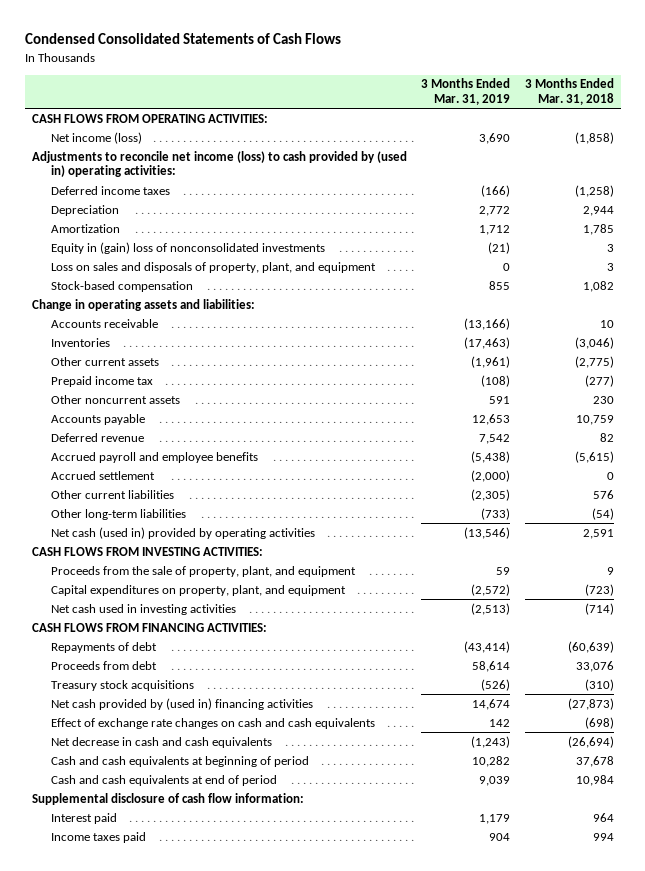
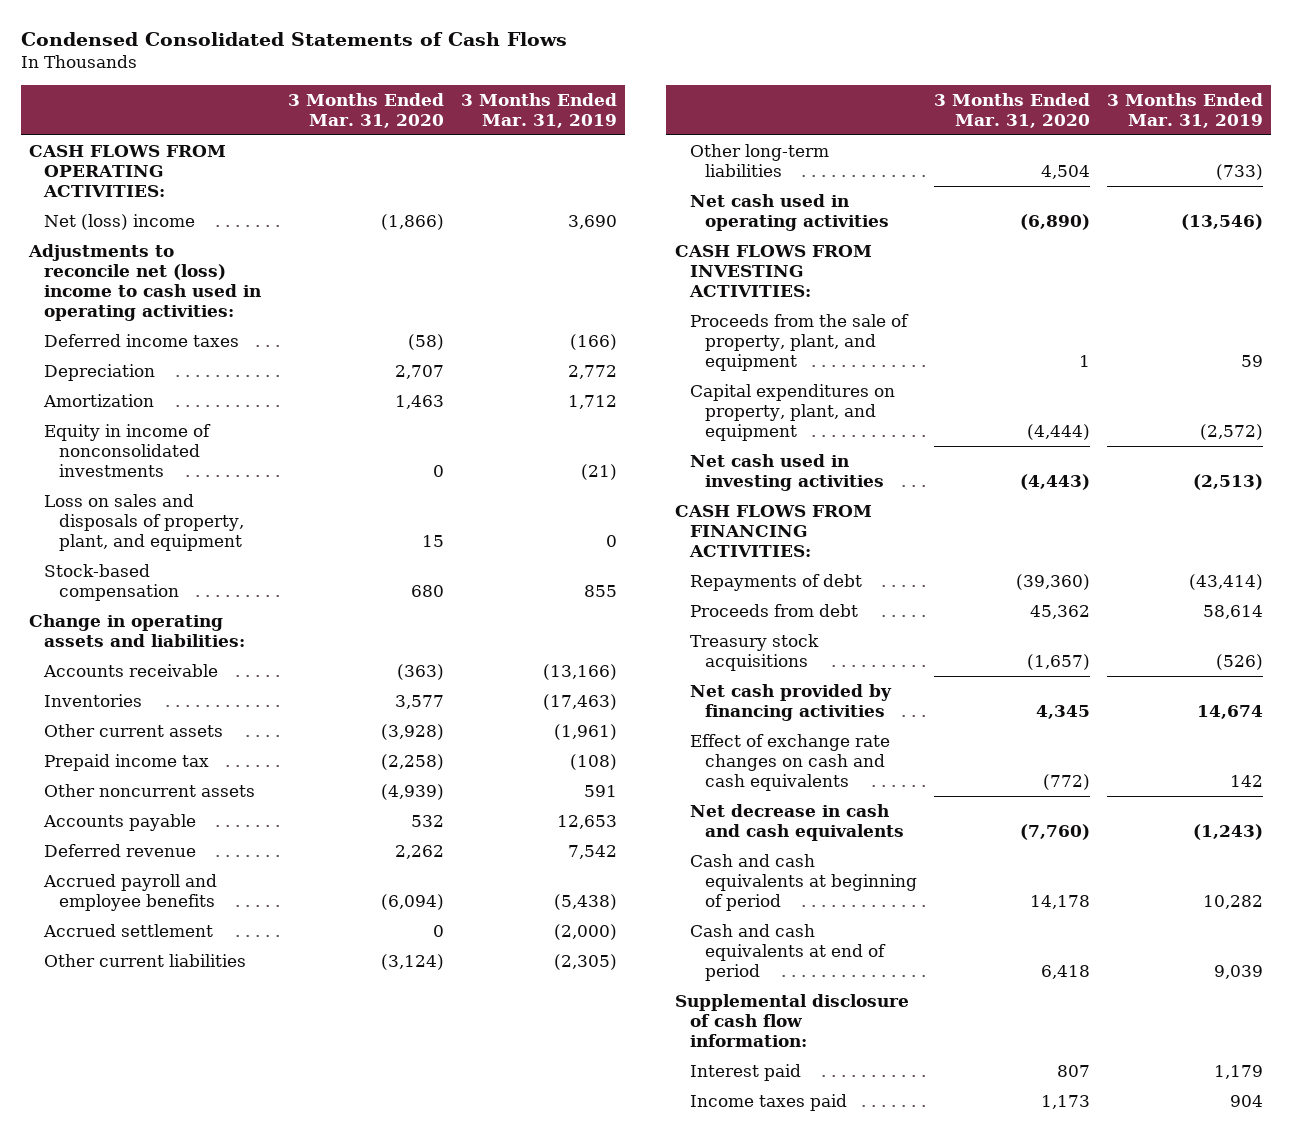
[524,78,614,105] 3 Months Ended Mar. 31, 2018 -> none
none -> [288,92,445,128] 3 Months Ended Mar. 31, 2020
[51,131,143,144] Net income (loss) -> [44,213,196,230] Net (loss) income
[31,150,407,178] Adjustments to reconcile net income (loss) to cash provided by (used in) operating activities: -> [27,243,262,321] Adjustments to reconcile net (loss) income to cash used in operating activities:
[51,241,326,254] Equity in (gain) loss of nonconsolidated investments -> [44,423,212,477] Equity in income of nonconsolidated investments
[51,526,316,539] Net cash (used in) provided by operating activities -> [689,193,890,231] Net cash used in operating activities
[51,697,314,710] Net cash provided by (used in) financing activities -> [689,683,892,721] Net cash provided by financing activities

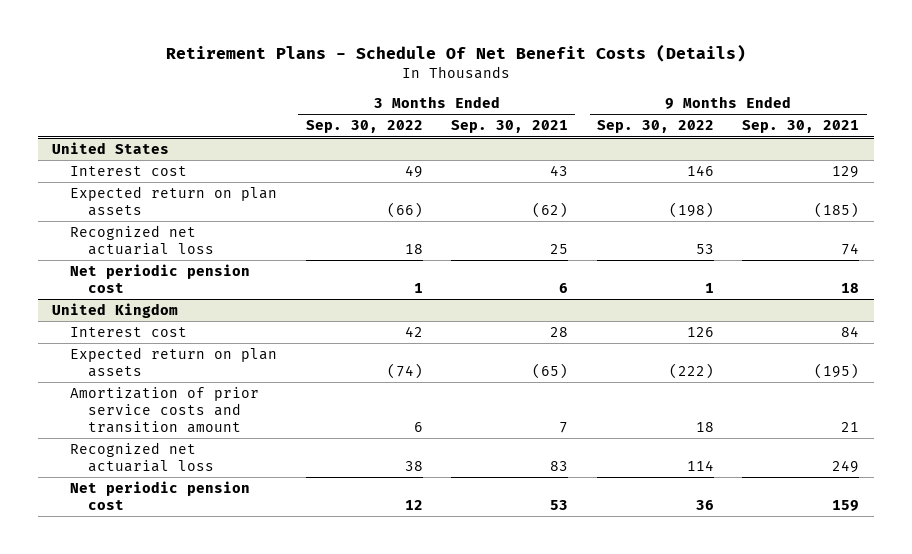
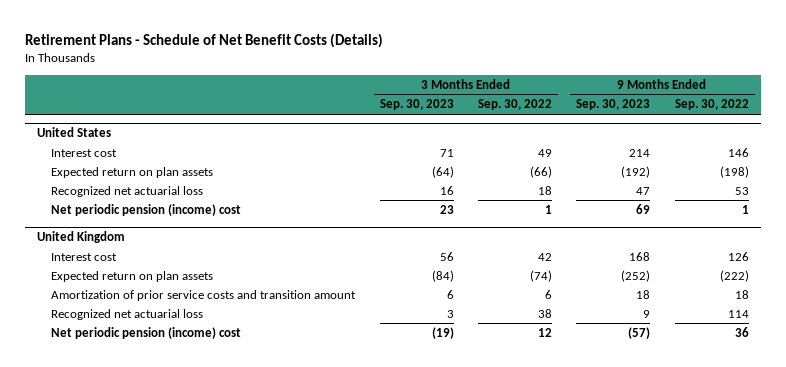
[165,44,746,63] Retirement Plans - Schedule Of Net Benefit Costs (Details) -> [25,33,384,49] Retirement Plans - Schedule of Net Benefit Costs (Details)
[451,120,569,134] Sep. 30, 2021 -> none
[742,120,860,134] Sep. 30, 2021 -> none
none -> [379,99,454,111] Sep. 30, 2023
none -> [576,99,651,111] Sep. 30, 2023
[70,263,251,293] Net periodic pension cost -> [51,203,242,216] Net periodic pension (income) cost
[70,480,251,510] Net periodic pension cost -> [51,326,242,339] Net periodic pension (income) cost

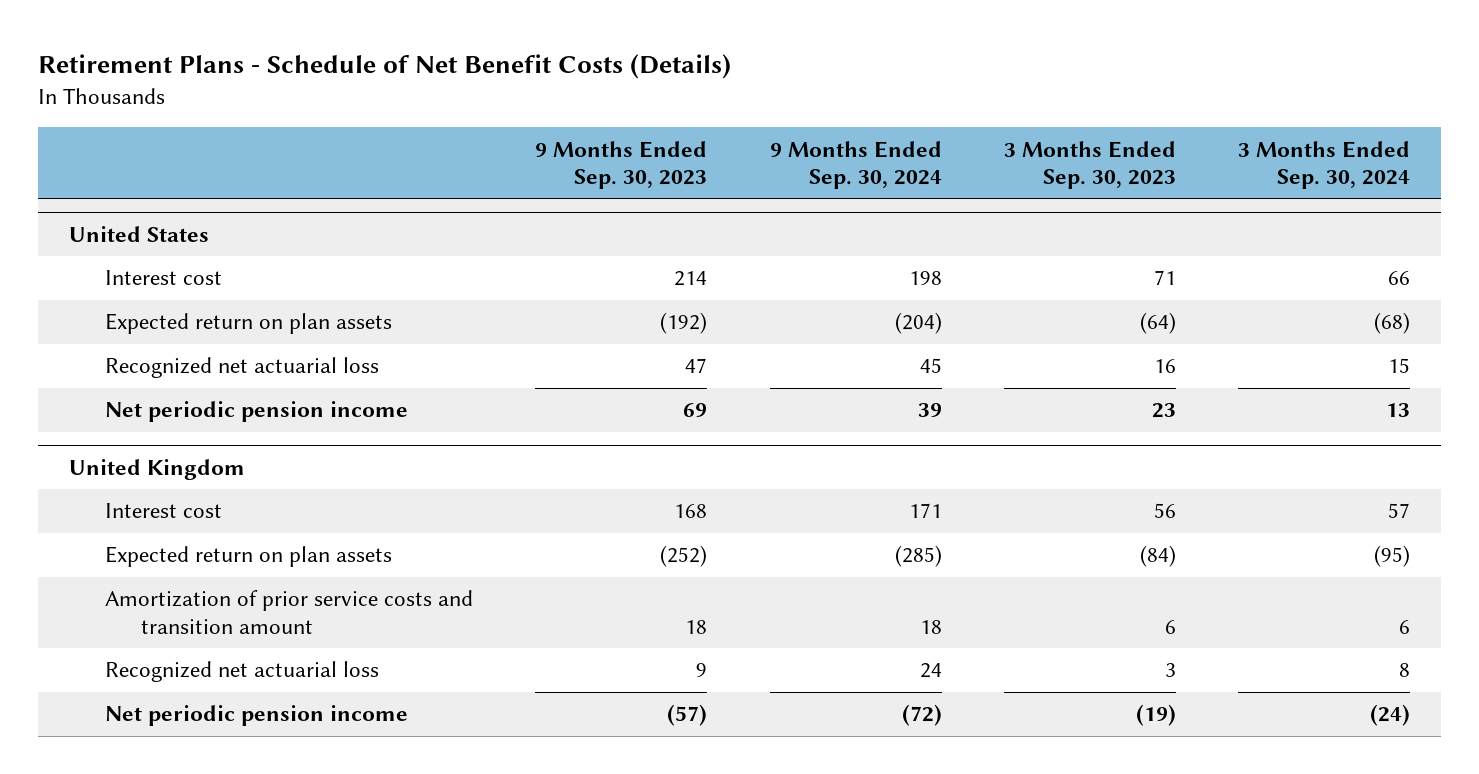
[477,99,552,111] Sep. 30, 2022 -> none
[674,99,749,111] Sep. 30, 2022 -> none
none -> [769,140,942,190] 9 Months Ended Sep. 30, 2024
none -> [1238,140,1411,190] 3 Months Ended Sep. 30, 2024
[51,203,242,216] Net periodic pension (income) cost -> [105,401,409,423] Net periodic pension income
[51,326,242,339] Net periodic pension (income) cost -> [105,705,409,727] Net periodic pension income

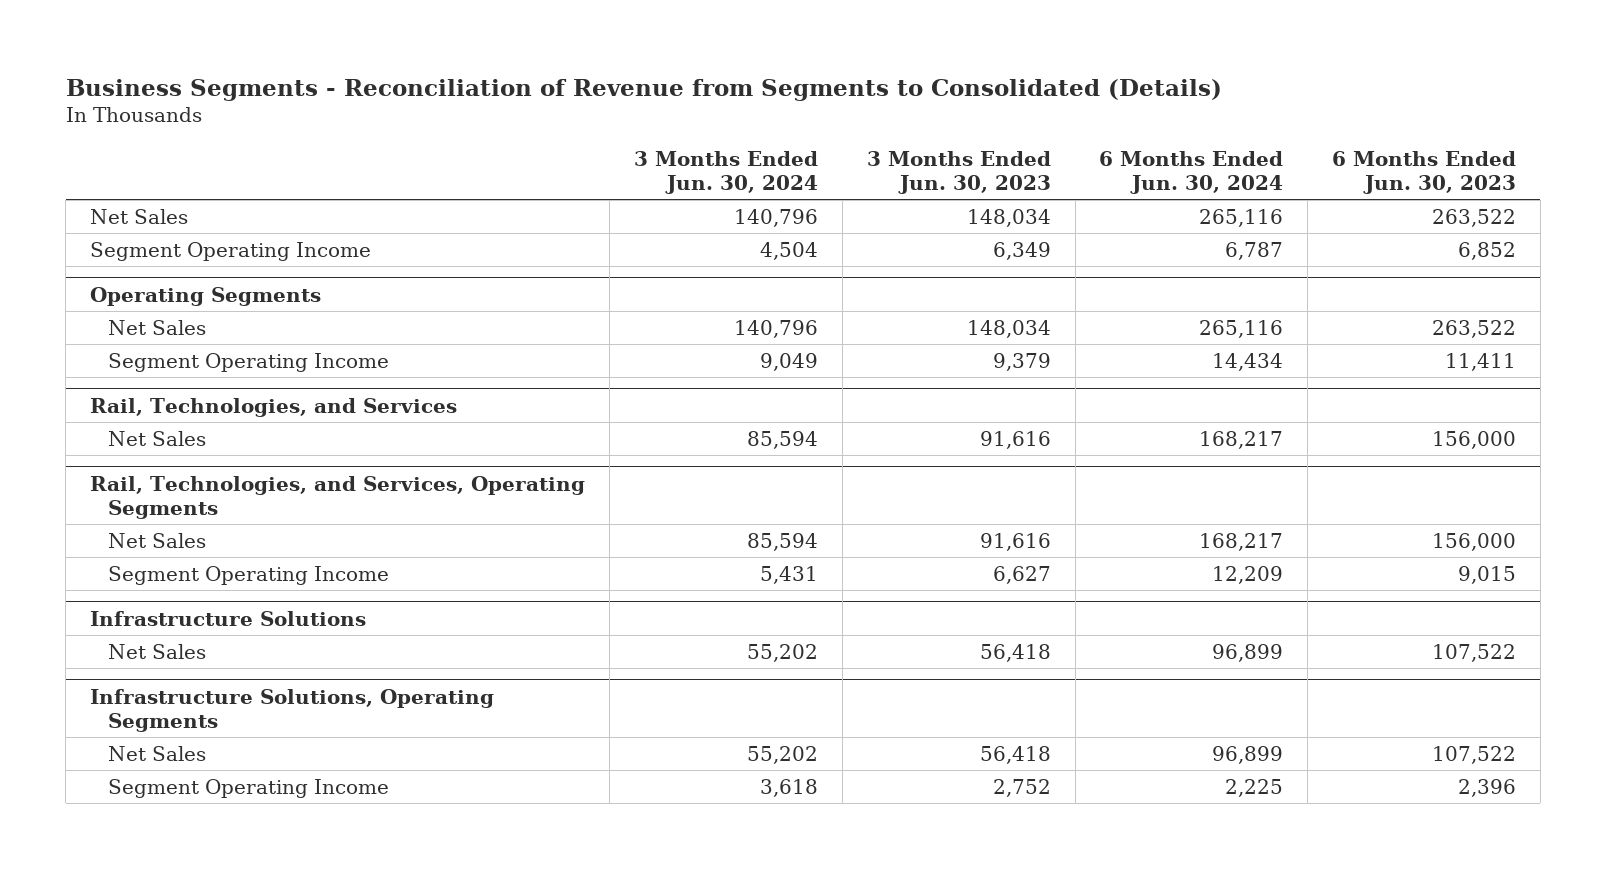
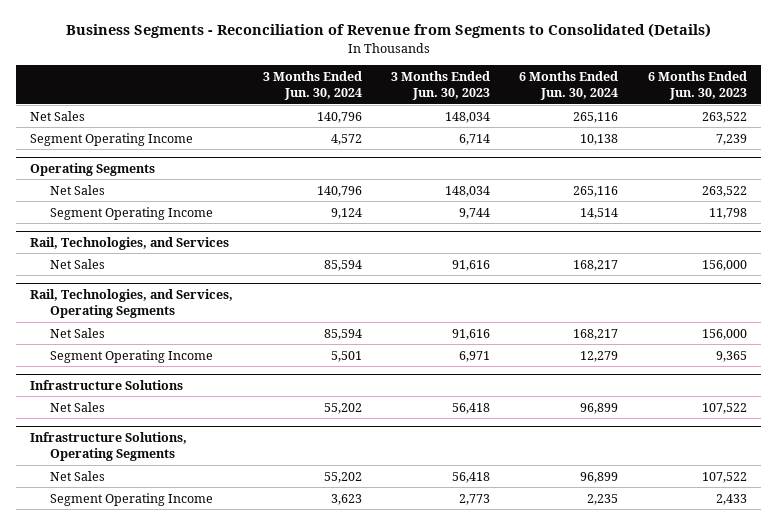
[759,241,818,260] 4,504 -> [330,133,362,145] 4,572
[992,241,1051,260] 6,349 -> [459,133,491,145] 6,714
[1225,241,1284,260] 6,787 -> [580,133,619,145] 10,138
[1458,241,1517,260] 6,852 -> [715,133,747,145] 7,239
[759,352,818,371] 9,049 -> [330,207,362,219] 9,124
[992,352,1051,371] 9,379 -> [459,207,491,219] 9,744
[1212,352,1284,371] 14,434 -> [580,207,619,219] 14,514
[1445,352,1517,371] 11,411 -> [708,207,747,219] 11,798
[759,565,818,584] 5,431 -> [330,350,362,362] 5,501
[992,565,1051,584] 6,627 -> [459,350,491,362] 6,971
[1212,565,1284,584] 12,209 -> [580,350,619,362] 12,279
[1458,565,1517,584] 9,015 -> [715,350,747,362] 9,365
[759,778,818,797] 3,618 -> [330,493,362,505] 3,623
[992,778,1051,797] 2,752 -> [459,493,491,505] 2,773
[1225,778,1284,797] 2,225 -> [587,493,619,505] 2,235
[1458,778,1517,797] 2,396 -> [715,493,747,505] 2,433

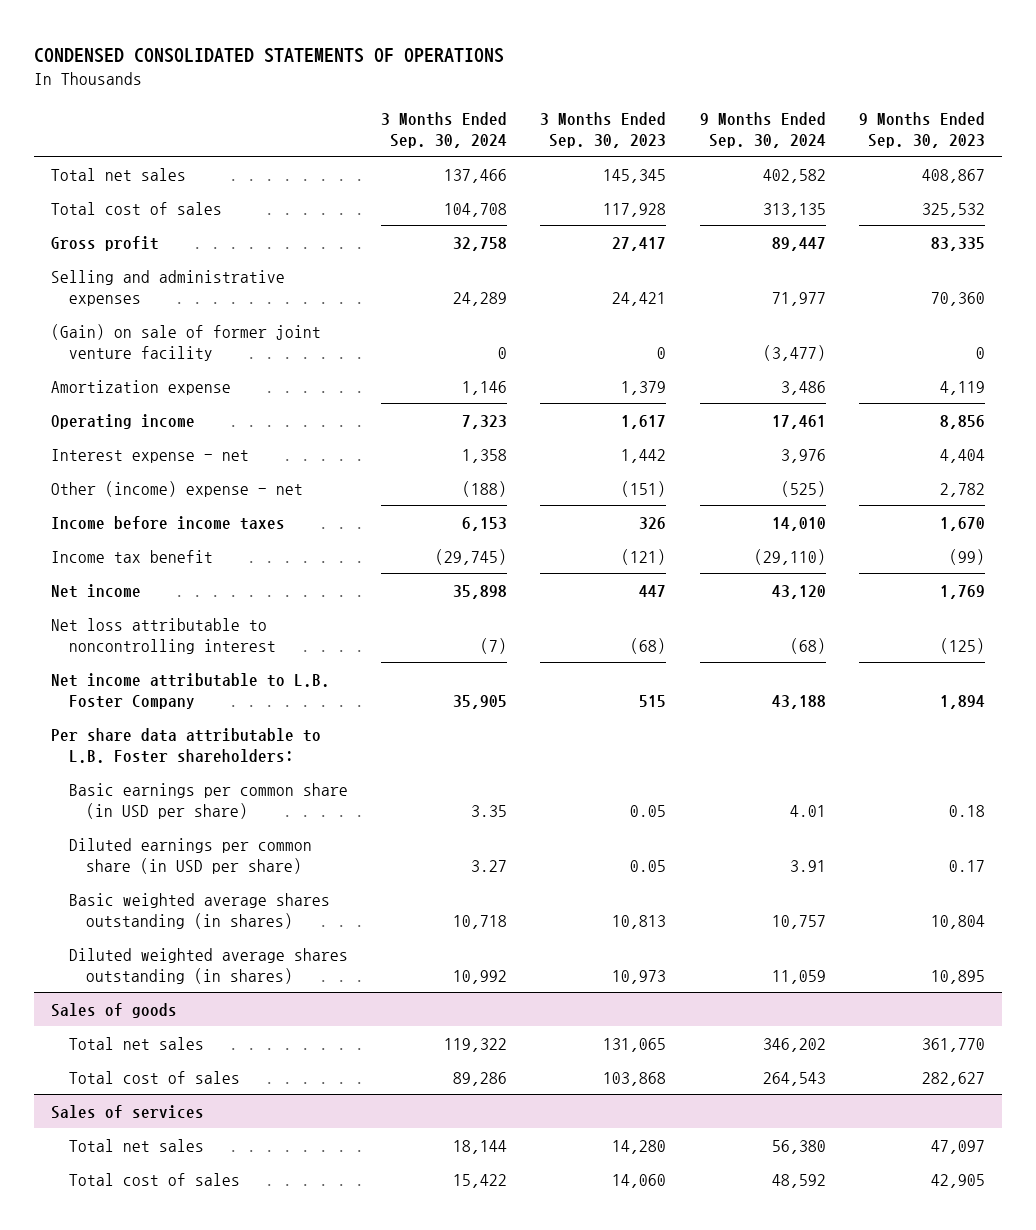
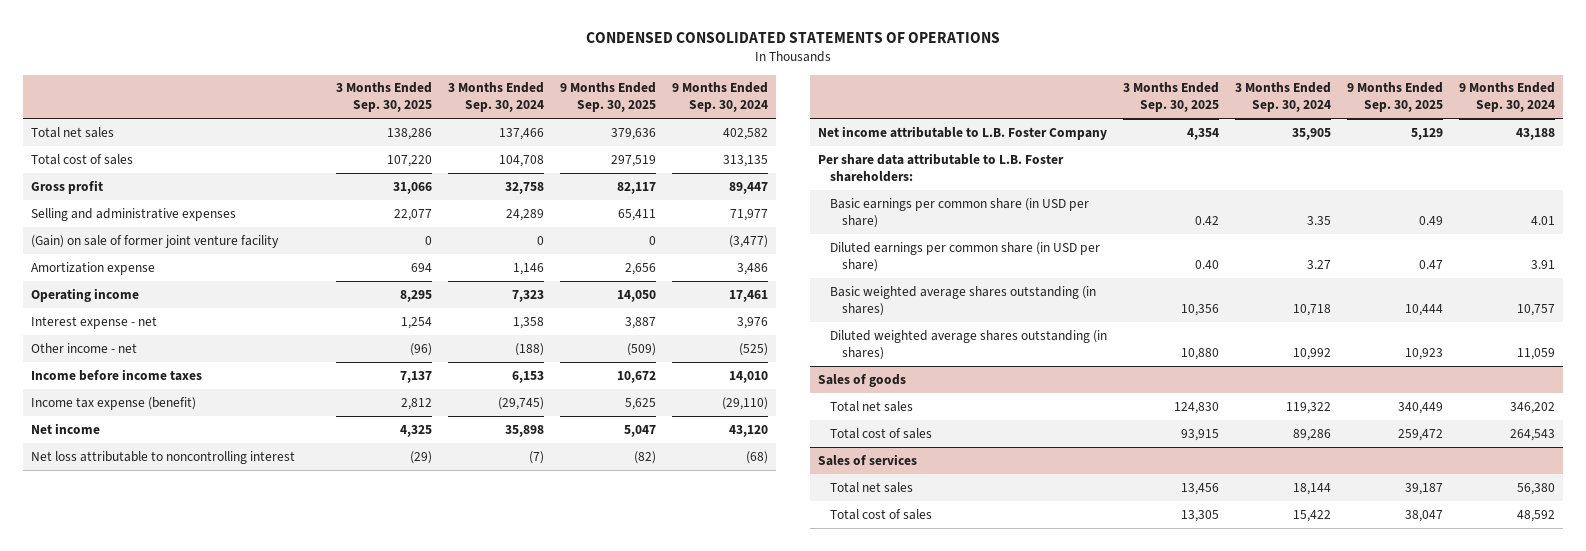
[540,111,667,148] 3 Months Ended Sep. 30, 2023 -> none
[859,111,986,148] 9 Months Ended Sep. 30, 2023 -> none
none -> [335,82,432,113] 3 Months Ended Sep. 30, 2025
none -> [560,82,657,113] 9 Months Ended Sep. 30, 2025
[50,480,303,497] Other (income) expense - net -> [30,342,137,353] Other income - net
[50,549,213,563] Income tax benefit -> [30,396,196,410] Income tax expense (benefit)

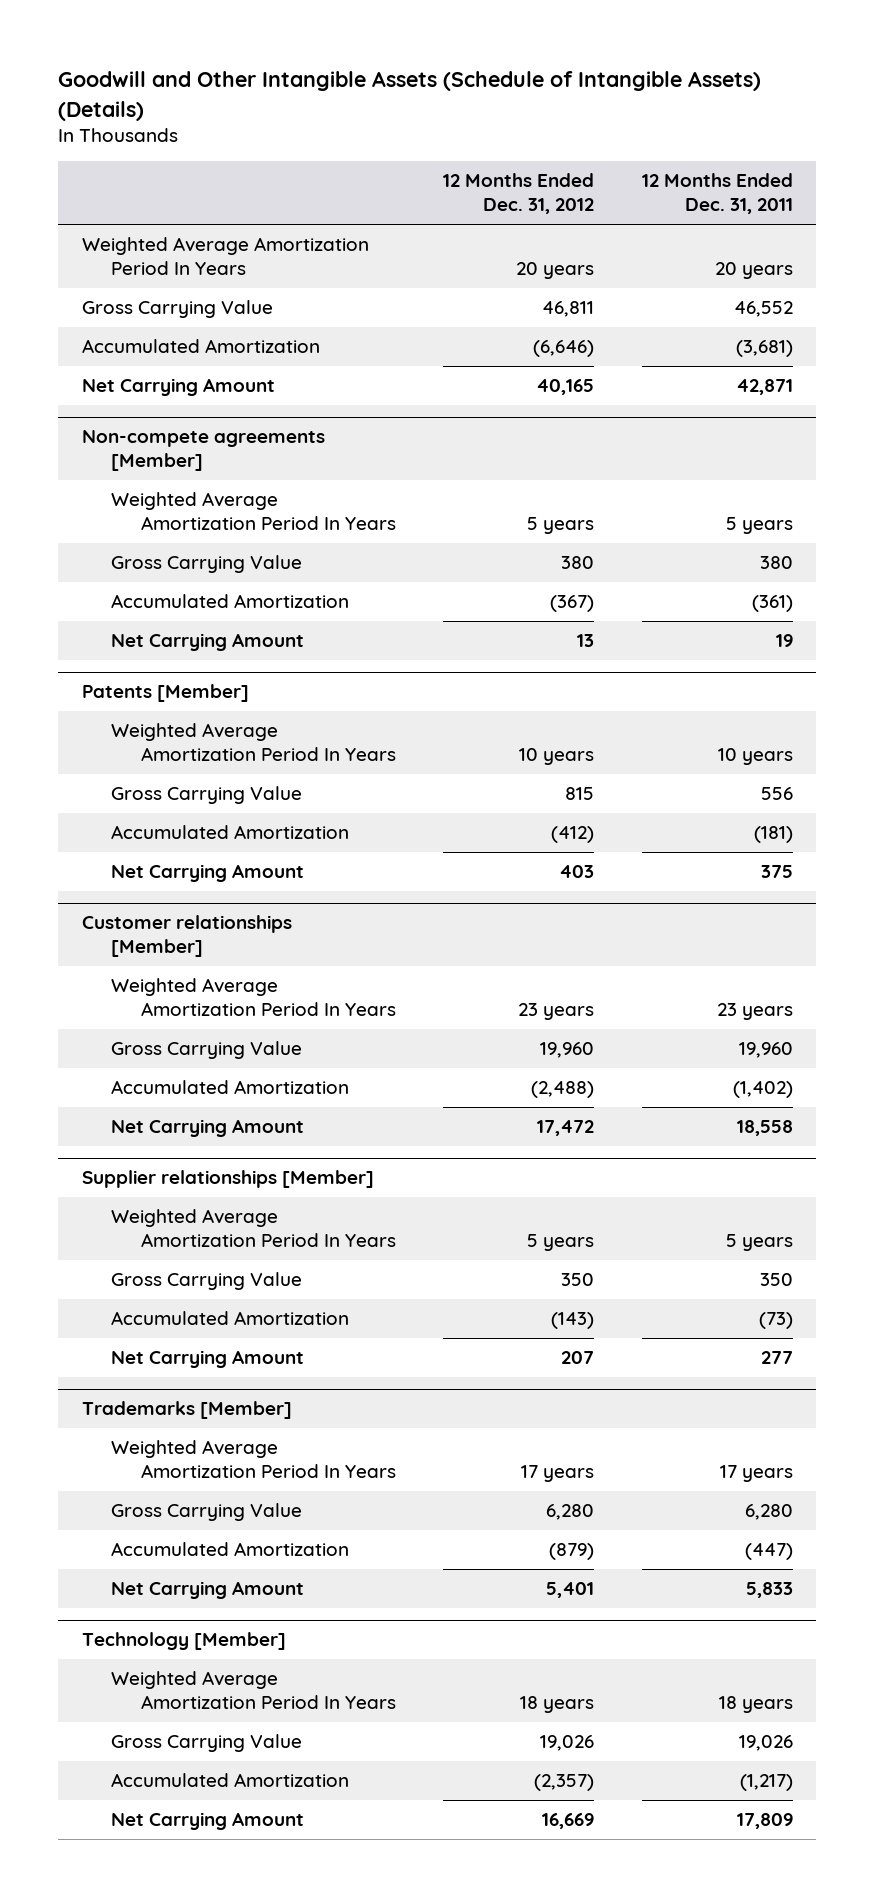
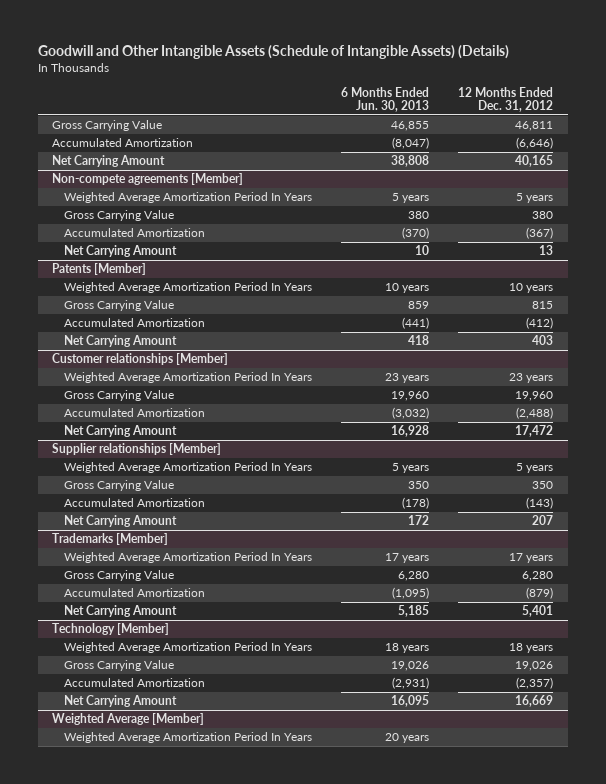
[641,173,793,215] 12 Months Ended Dec. 31, 2011 -> none
none -> [340,86,429,113] 6 Months Ended Jun. 30, 2013
[81,237,369,276] Weighted Average Amortization Period In Years -> none
none -> [52,713,205,726] Weighted Average [Member]
none -> [63,732,312,744] Weighted Average Amortization Period In Years

